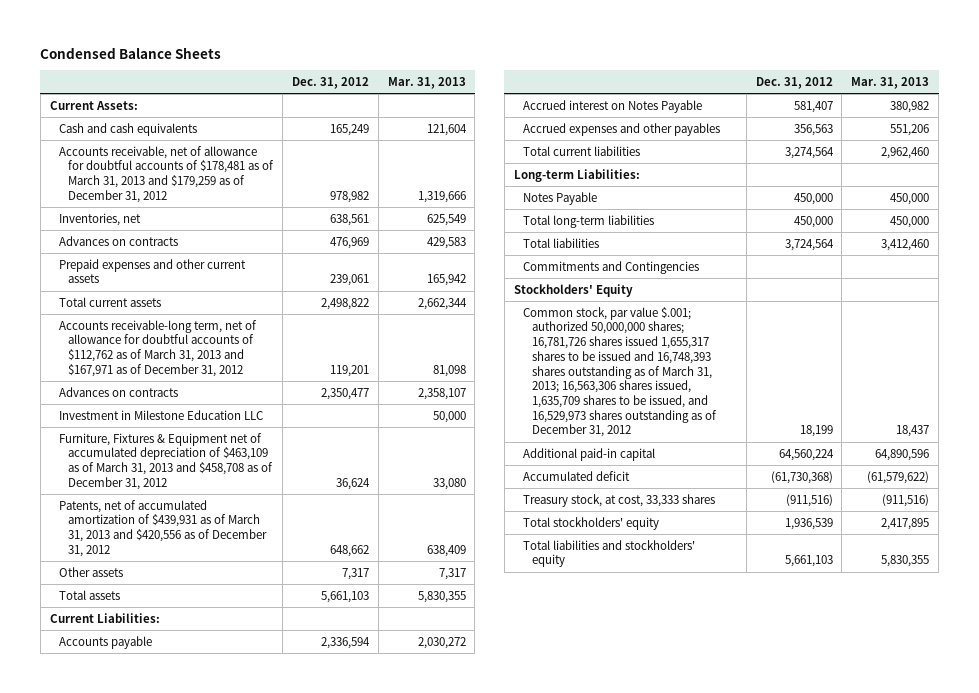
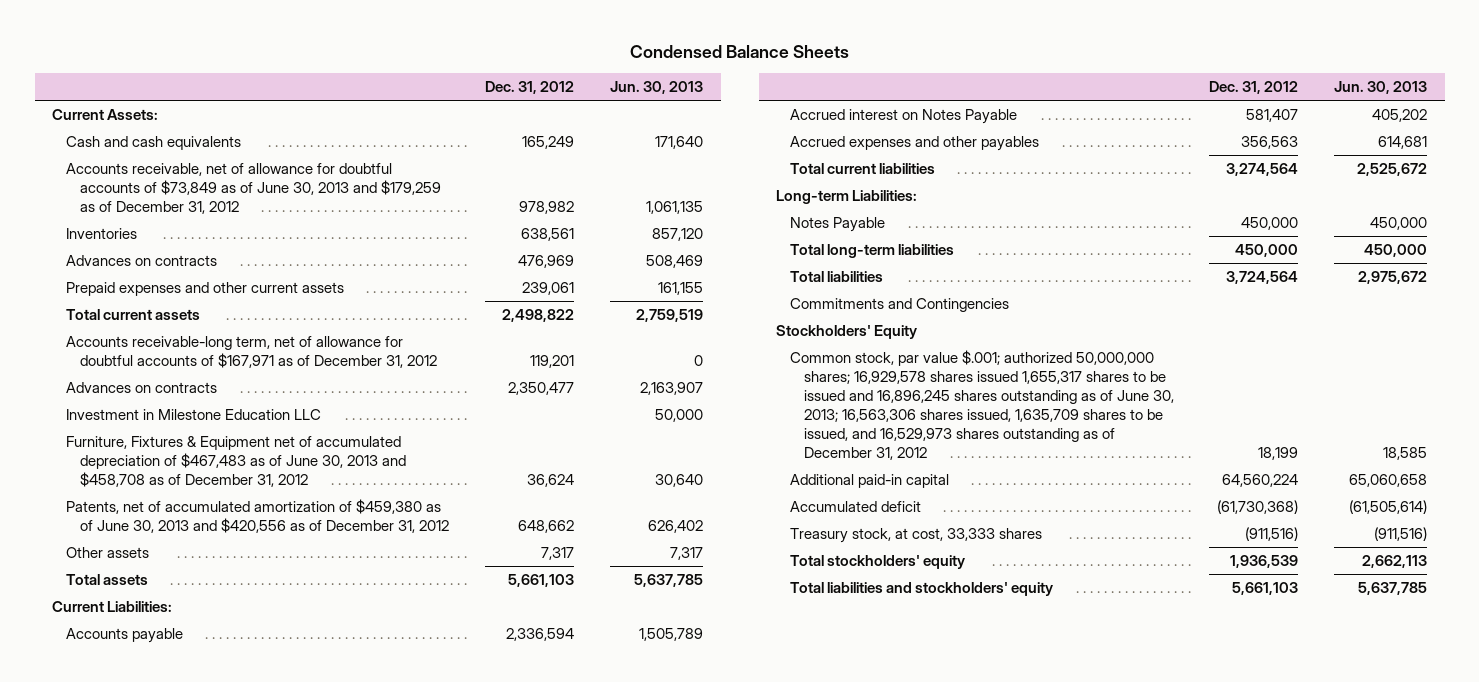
[387,76,466,89] Mar. 31, 2013 -> none
none -> [610,81,704,95] Jun. 30, 2013
[58,145,274,203] Accounts receivable, net of allowance for doubtful accounts of $178,481 as of March 31, 2013 and $179,259 as of December 31, 2012 -> [65,163,441,215] Accounts receivable, net of allowance for doubtful accounts of $73,849 as of June 30, 2013 and $179,259 as of December 31, 2012
[58,212,141,226] Inventories, net -> [65,228,137,240] Inventories
[58,319,257,377] Accounts receivable-long term, net of allowance for doubtful accounts of $112,762 as of March 31, 2013 and $167,971 as of December 31, 2012 -> [65,336,437,369] Accounts receivable-long term, net of allowance for doubtful accounts of $167,971 as of December 31, 2012
[58,432,273,490] Furniture, Fixtures & Equipment net of accumulated depreciation of $463,109 as of March 31, 2013 and $458,708 as of December 31, 2012 -> [65,436,406,488] Furniture, Fixtures & Equipment net of accumulated depreciation of $467,483 as of June 30, 2013 and $458,708 as of December 31, 2012
[58,499,267,557] Patents, net of accumulated amortization of $439,931 as of March 31, 2013 and $420,556 as of December 31, 2012 -> [65,499,449,534] Patents, net of accumulated amortization of $459,380 as of June 30, 2013 and $420,556 as of December 31, 2012
[522,306,717,438] Common stock, par value $.001; authorized 50,000,000 shares; 16,781,726 shares issued 1,655,317 shares to be issued and 16,748,393 shares outstanding as of March 31, 2013; 16,563,306 shares issued, 1,635,709 shares to be issued, and 16,529,973 shares outstanding as of December 31, 2012 -> [790,350,1174,461] Common stock, par value $.001; authorized 50,000,000 shares; 16,929,578 shares issued 1,655,317 shares to be issued and 16,896,245 shares outstanding as of June 30, 2013; 16,563,306 shares issued, 1,635,709 shares to be issued, and 16,529,973 shares outstanding as of December 31, 2012

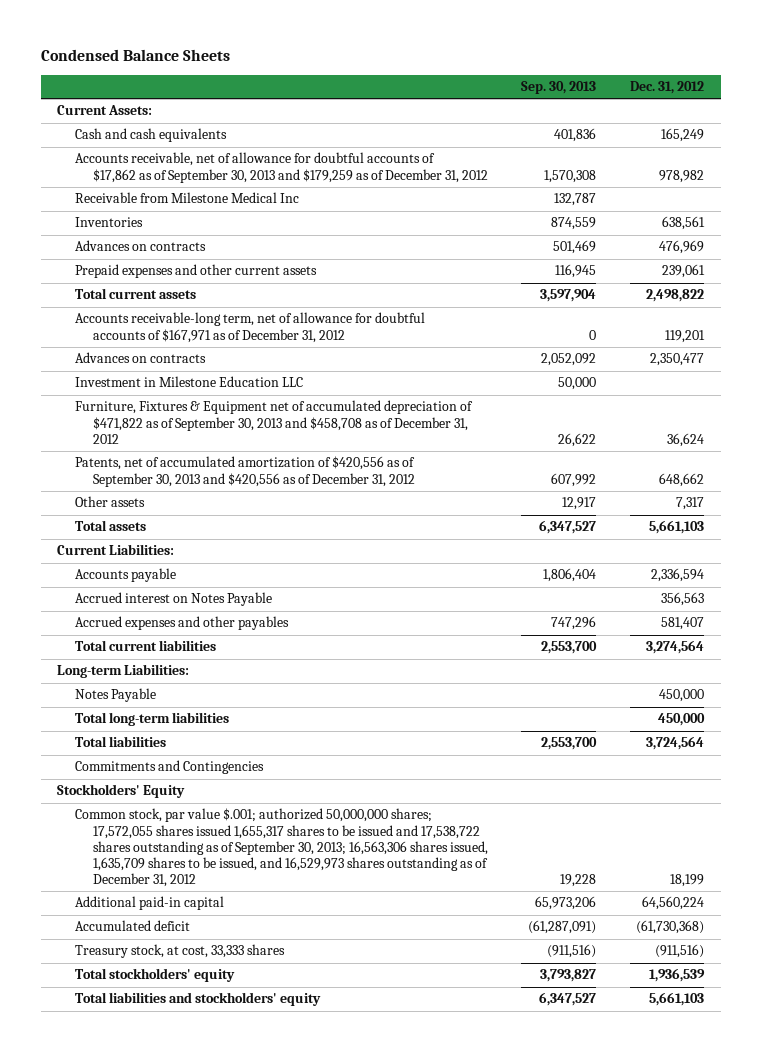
[610,81,704,95] Jun. 30, 2013 -> none
none -> [521,80,597,94] Sep. 30, 2013
[65,163,441,215] Accounts receivable, net of allowance for doubtful accounts of $73,849 as of June 30, 2013 and $179,259 as of December 31, 2012 -> [75,152,488,183] Accounts receivable, net of allowance for doubtful accounts of $17,862 as of September 30, 2013 and $179,259 as of December 31, 2012
none -> [75,192,300,204] Receivable from Milestone Medical Inc
[65,436,406,488] Furniture, Fixtures & Equipment net of accumulated depreciation of $467,483 as of June 30, 2013 and $458,708 as of December 31, 2012 -> [75,400,474,444] Furniture, Fixtures & Equipment net of accumulated depreciation of $471,822 as of September 30, 2013 and $458,708 as of December 31, 2012
[65,499,449,534] Patents, net of accumulated amortization of $459,380 as of June 30, 2013 and $420,556 as of December 31, 2012 -> [75,456,416,487] Patents, net of accumulated amortization of $420,556 as of September 30, 2013 and $420,556 as of December 31, 2012
[1246,109,1299,123] 581,407 -> [660,592,704,607] 356,563
[1241,136,1299,150] 356,563 -> [660,617,704,631] 581,407
[790,350,1174,461] Common stock, par value $.001; authorized 50,000,000 shares; 16,929,578 shares issued 1,655,317 shares to be issued and 16,896,245 shares outstanding as of June 30, 2013; 16,563,306 shares issued, 1,635,709 shares to be issued, and 16,529,973 shares outstanding as of December 31, 2012 -> [75,808,488,887] Common stock, par value $.001; authorized 50,000,000 shares; 17,572,055 shares issued 1,655,317 shares to be issued and 17,538,722 shares outstanding as of September 30, 2013; 16,563,306 shares issued, 1,635,709 shares to be issued, and 16,529,973 shares outstanding as of December 31, 2012

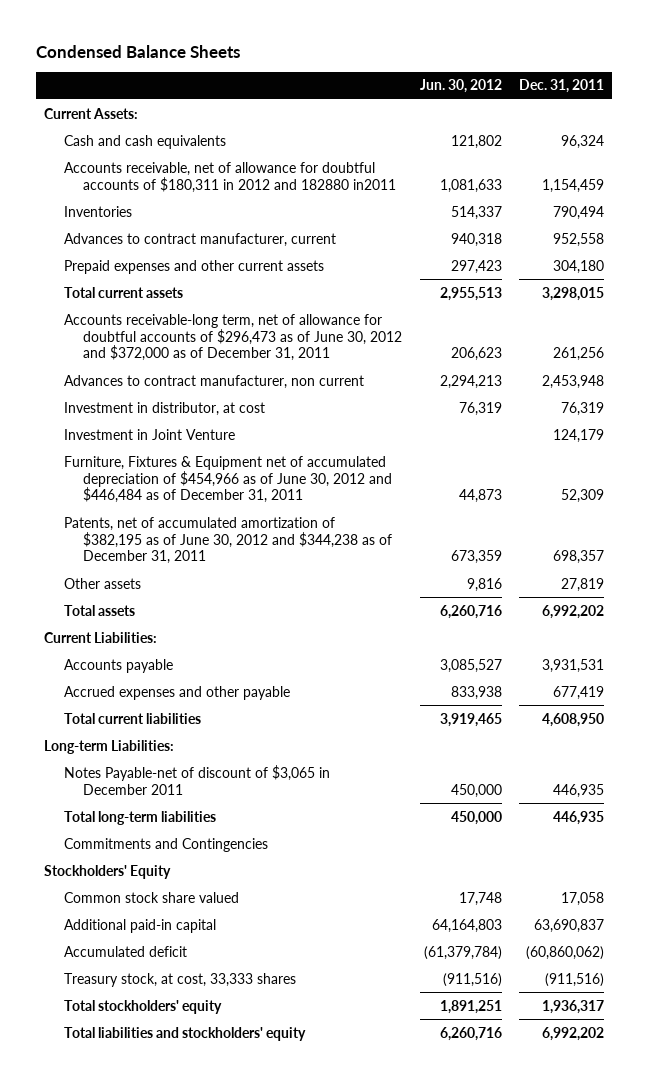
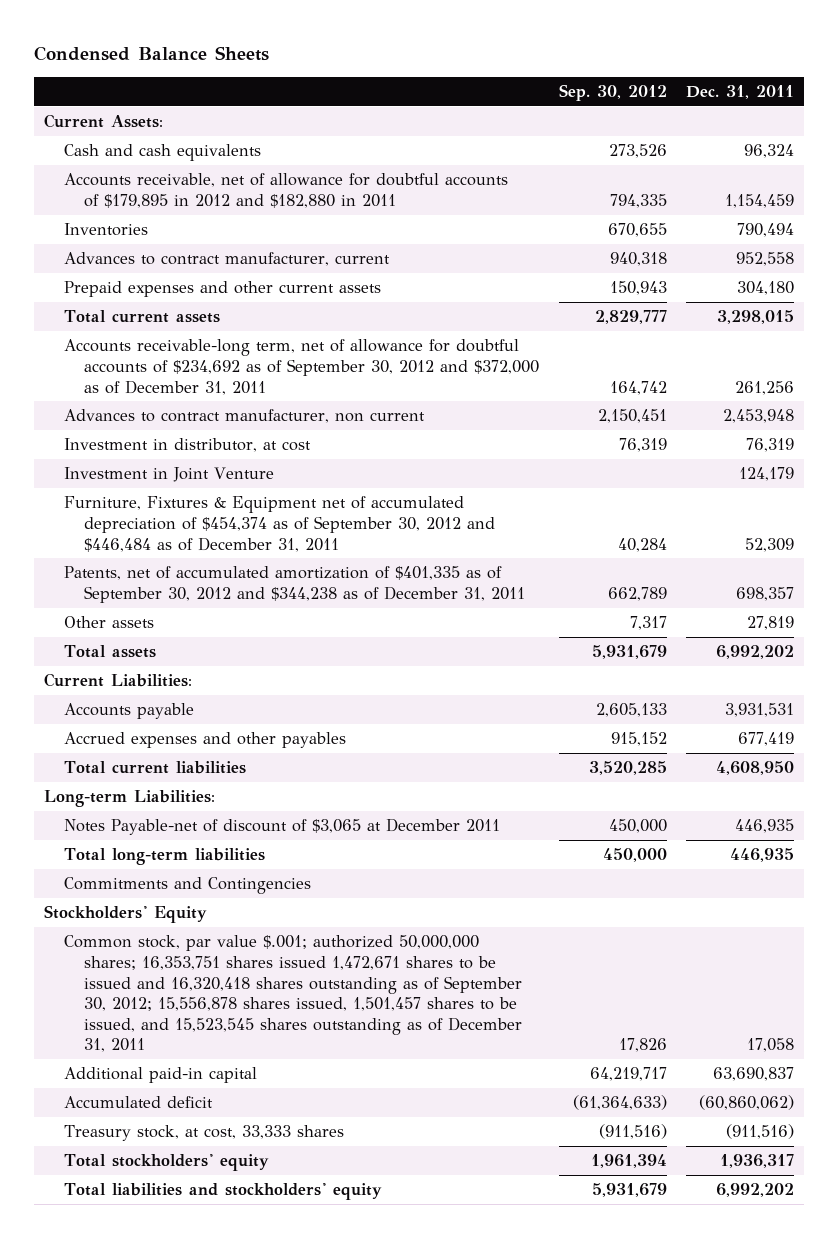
[419,79,502,94] Jun. 30, 2012 -> none
none -> [558,83,667,101] Sep. 30, 2012
[63,161,397,193] Accounts receivable, net of allowance for doubtful accounts of $180,311 in 2012 and 182880 in2011 -> [64,173,509,208] Accounts receivable, net of allowance for doubtful accounts of $179,895 in 2012 and $182,880 in 2011
[63,313,403,362] Accounts receivable-long term, net of allowance for doubtful accounts of $296,473 as of June 30, 2012 and $372,000 as of December 31, 2011 -> [64,339,540,395] Accounts receivable-long term, net of allowance for doubtful accounts of $234,692 as of September 30, 2012 and $372,000 as of December 31, 2011
[63,455,393,504] Furniture, Fixtures & Equipment net of accumulated depreciation of $454,966 as of June 30, 2012 and $446,484 as of December 31, 2011 -> [64,496,496,552] Furniture, Fixtures & Equipment net of accumulated depreciation of $454,374 as of September 30, 2012 and $446,484 as of December 31, 2011
[63,516,393,565] Patents, net of accumulated amortization of $382,195 as of June 30, 2012 and $344,238 as of December 31, 2011 -> [64,566,526,603] Patents, net of accumulated amortization of $401,335 as of September 30, 2012 and $344,238 as of December 31, 2011
[63,685,290,700] Accrued expenses and other payable -> [64,732,347,749] Accrued expenses and other payables
[63,764,330,795] Notes Payable-net of discount of $3,065 in December 2011 -> [64,818,501,836] Notes Payable-net of discount of $3,065 at December 2011
[63,891,239,903] Common stock share valued -> [64,935,523,1053] Common stock, par value $.001; authorized 50,000,000 shares; 16,353,751 shares issued 1,472,671 shares to be issued and 16,320,418 shares outstanding as of September 30, 2012; 15,556,878 shares issued, 1,501,457 shares to be issued, and 15,523,545 shares outstanding as of December 31, 2011

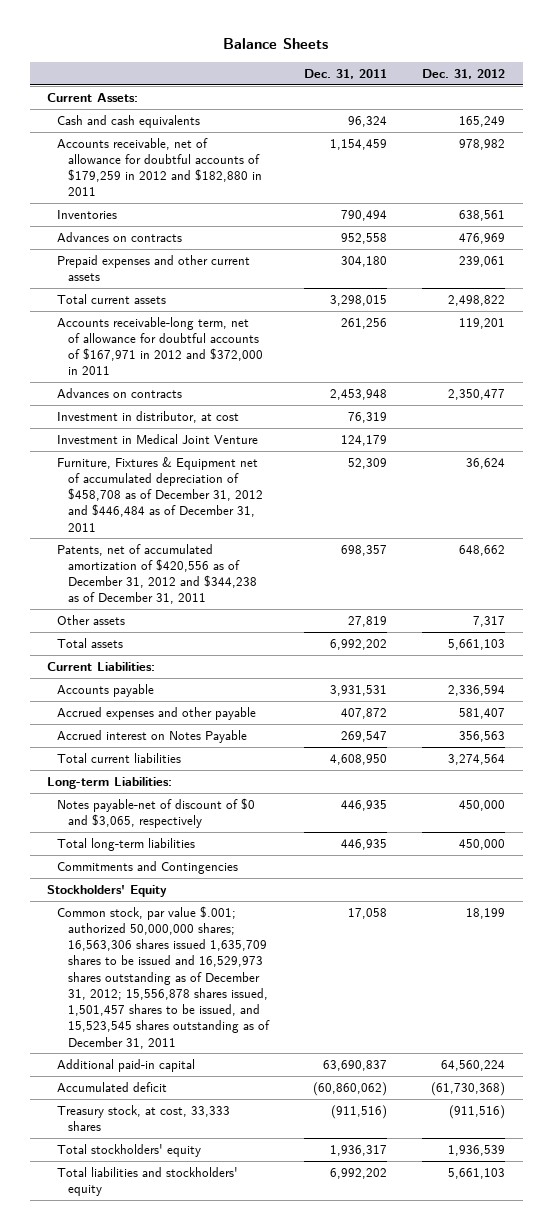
[34,46,270,62] Condensed Balance Sheets -> [223,38,329,50] Balance Sheets
[558,83,667,101] Sep. 30, 2012 -> none
none -> [422,68,506,79] Dec. 31, 2012
[64,173,509,208] Accounts receivable, net of allowance for doubtful accounts of $179,895 in 2012 and $182,880 in 2011 -> [57,137,262,197] Accounts receivable, net of allowance for doubtful accounts of $179,259 in 2012 and $182,880 in 2011
[64,252,391,267] Advances to contract manufacturer, current -> [57,231,183,242] Advances on contracts
[64,339,540,395] Accounts receivable-long term, net of allowance for doubtful accounts of $234,692 as of September 30, 2012 and $372,000 as of December 31, 2011 -> [57,316,263,376] Accounts receivable-long term, net of allowance for doubtful accounts of $167,971 in 2012 and $372,000 in 2011
[64,409,426,424] Advances to contract manufacturer, non current -> [57,387,183,398] Advances on contracts
[64,467,275,483] Investment in Joint Venture -> [57,433,259,444] Investment in Medical Joint Venture
[64,496,496,552] Furniture, Fixtures & Equipment net of accumulated depreciation of $454,374 as of September 30, 2012 and $446,484 as of December 31, 2011 -> [57,456,263,532] Furniture, Fixtures & Equipment net of accumulated depreciation of $458,708 as of December 31, 2012 and $446,484 as of December 31, 2011
[64,566,526,603] Patents, net of accumulated amortization of $401,335 as of September 30, 2012 and $344,238 as of December 31, 2011 -> [57,543,257,605] Patents, net of accumulated amortization of $420,556 as of December 31, 2012 and $344,238 as of December 31, 2011
[64,732,347,749] Accrued expenses and other payables -> [57,706,257,720] Accrued expenses and other payable
[738,732,795,747] 677,419 -> [341,707,388,719] 407,872
none -> [57,729,248,743] Accrued interest on Notes Payable
[64,818,501,836] Notes Payable-net of discount of $3,065 at December 2011 -> [57,797,256,828] Notes payable-net of discount of $0 and $3,065, respectively
[64,935,523,1053] Common stock, par value $.001; authorized 50,000,000 shares; 16,353,751 shares issued 1,472,671 shares to be issued and 16,320,418 shares outstanding as of September 30, 2012; 15,556,878 shares issued, 1,501,457 shares to be issued, and 15,523,545 shares outstanding as of December 31, 2011 -> [57,905,270,1049] Common stock, par value $.001; authorized 50,000,000 shares; 16,563,306 shares issued 1,635,709 shares to be issued and 16,529,973 shares outstanding as of December 31, 2012; 15,556,878 shares issued, 1,501,457 shares to be issued, and 15,523,545 shares outstanding as of December 31, 2011

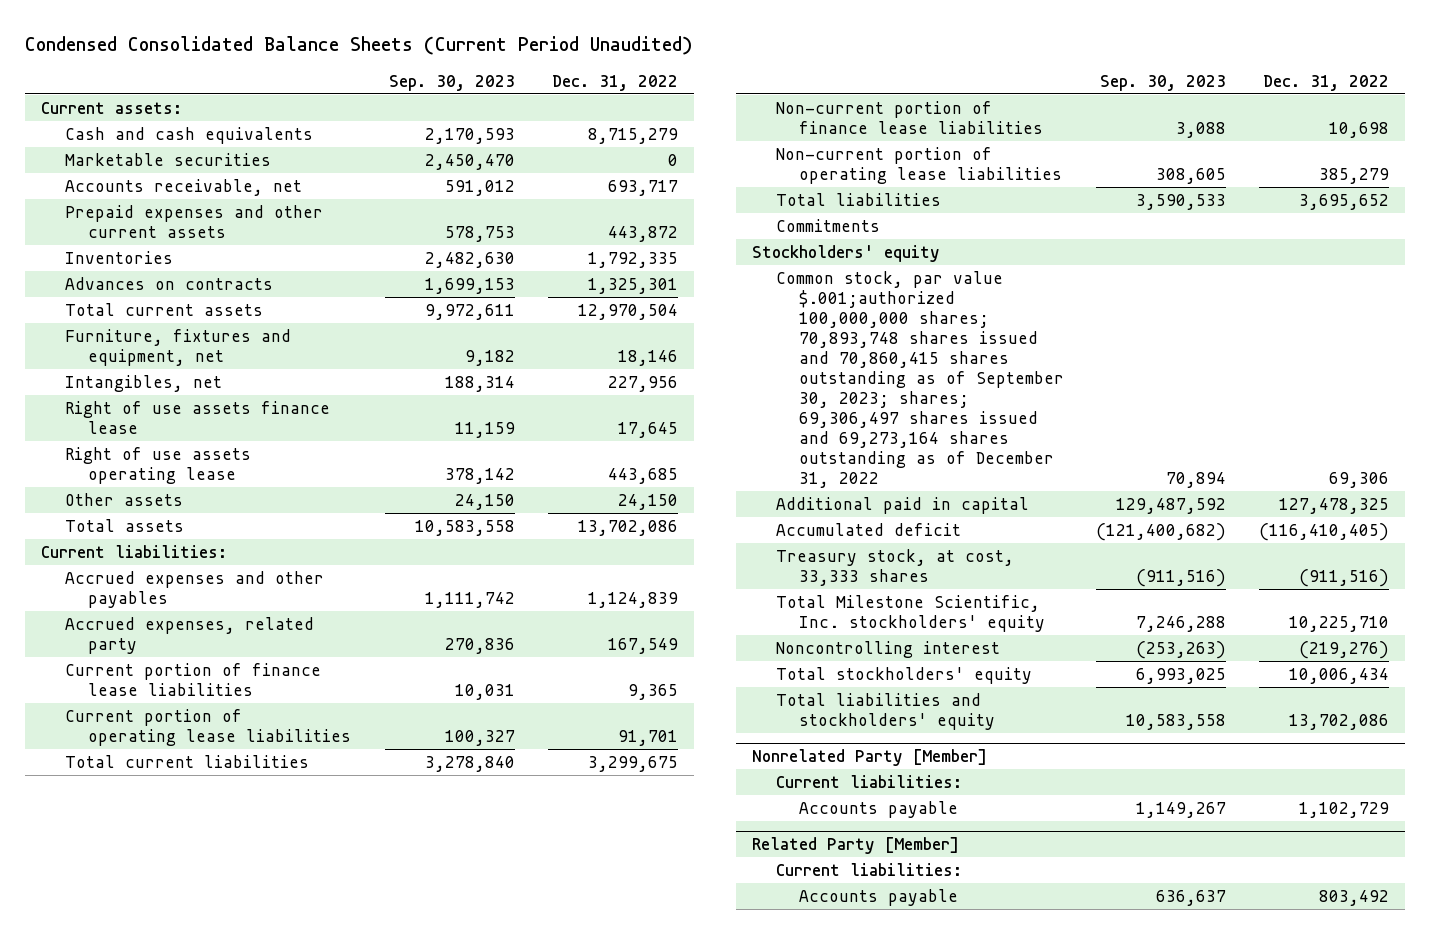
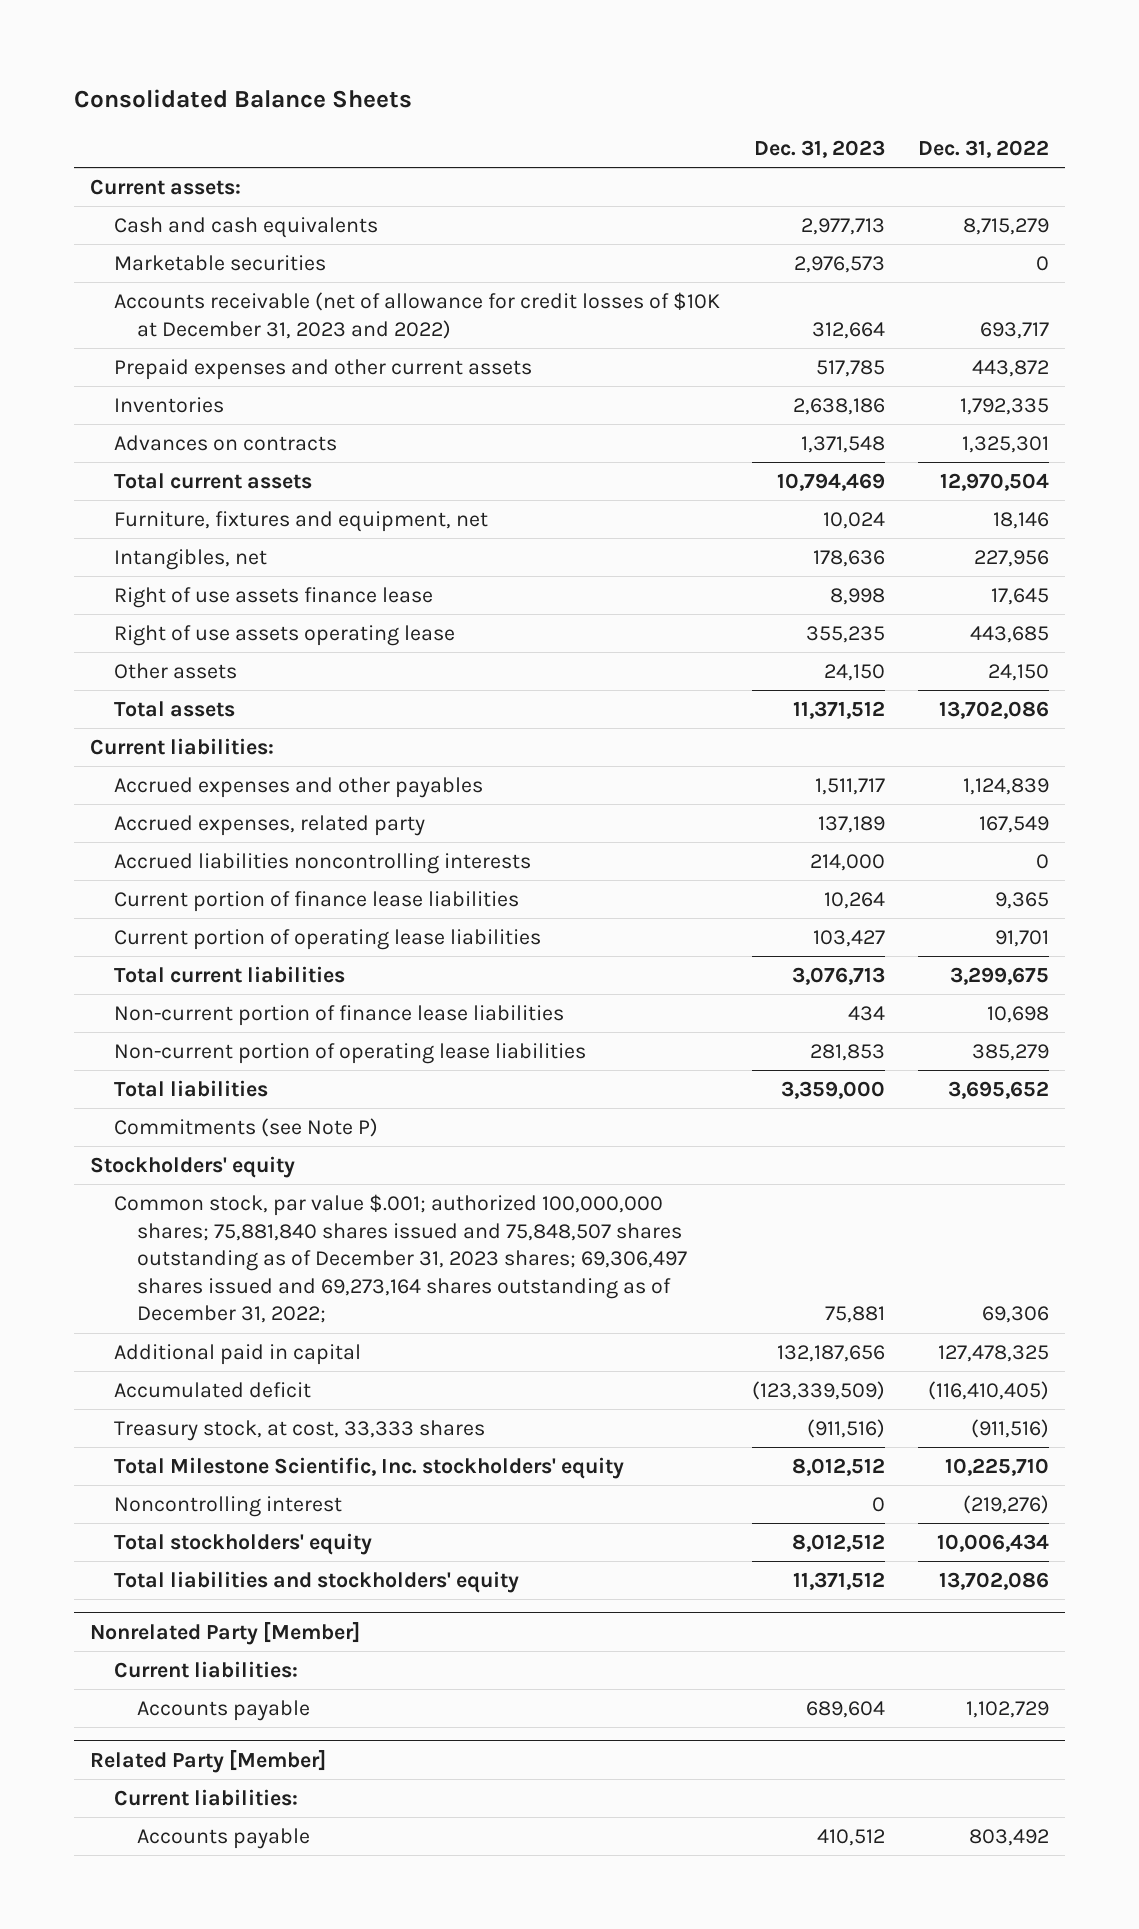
[24,36,693,56] Condensed Consolidated Balance Sheets (Current Period Unaudited) -> [74,89,413,109] Consolidated Balance Sheets
[389,74,516,91] Sep. 30, 2023 -> none
none -> [754,139,886,158] Dec. 31, 2023
[64,178,302,196] Accounts receivable, net -> [113,291,720,339] Accounts receivable (net of allowance for credit losses of $10K at December 31, 2023 and 2022)
none -> [113,852,531,874] Accrued liabilities noncontrolling interests
[775,218,880,232] Commitments -> [113,1117,378,1137] Commitments (see Note P)
[775,270,1065,488] Common stock, par value $.001;authorized 100,000,000 shares; 70,893,748 shares issued and 70,860,415 shares outstanding as of September 30, 2023; shares; 69,306,497 shares issued and 69,273,164 shares outstanding as of December 31, 2022 -> [113,1193,687,1324] Common stock, par value $.001; authorized 100,000,000 shares; 75,881,840 shares issued and 75,848,507 shares outstanding as of December 31, 2023 shares; 69,306,497 shares issued and 69,273,164 shares outstanding as of December 31, 2022;

